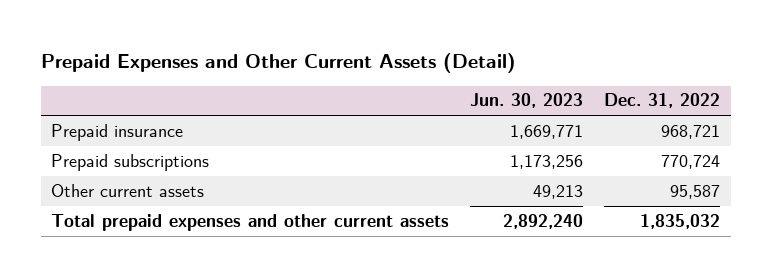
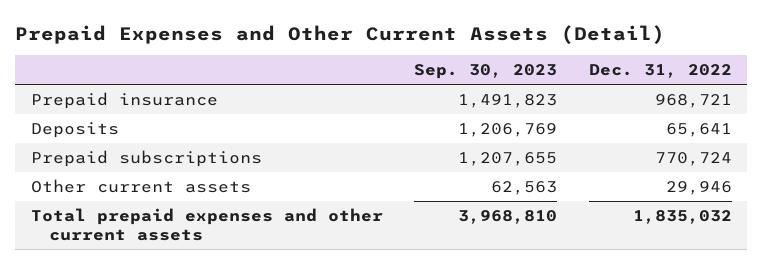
[470,93,584,109] Jun. 30, 2023 -> none
none -> [414,64,558,80] Sep. 30, 2023
none -> [30,121,119,138] Deposits
[670,184,721,199] 95,587 -> [665,180,732,195] 29,946

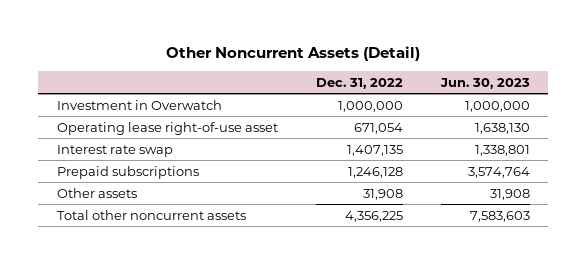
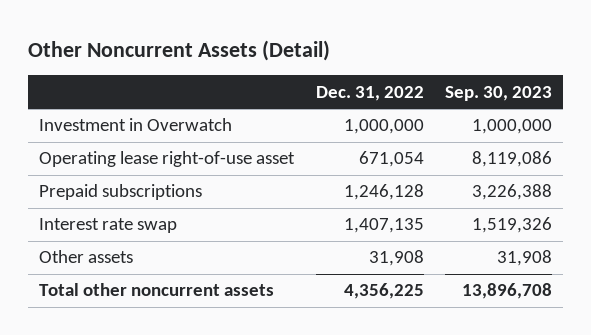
[439,77,530,89] Jun. 30, 2023 -> none
none -> [445,85,553,101] Sep. 30, 2023
[56,144,173,157] Interest rate swap -> [38,218,177,234] Interest rate swap

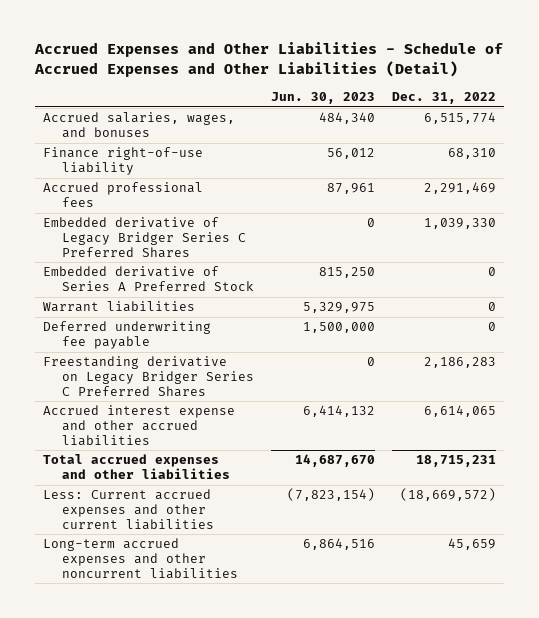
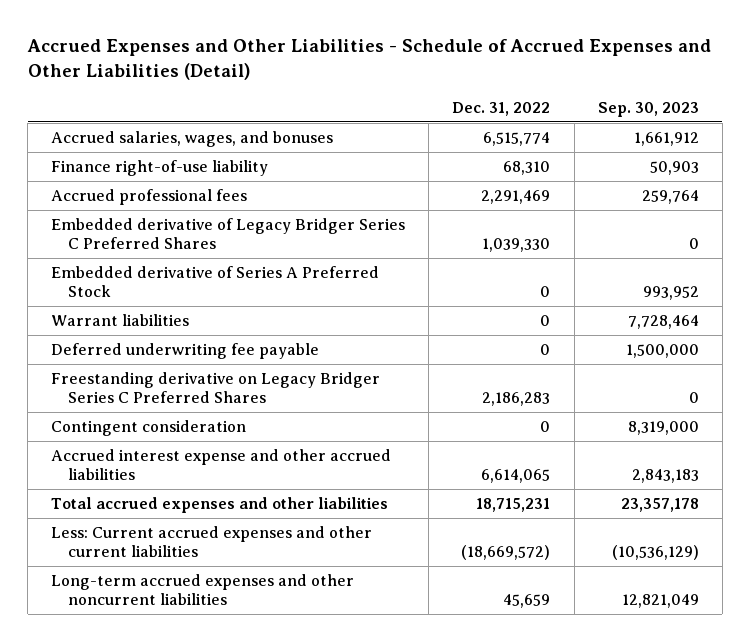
[271,92,376,105] Jun. 30, 2023 -> none
none -> [597,101,699,117] Sep. 30, 2023
none -> [51,419,247,436] Contingent consideration

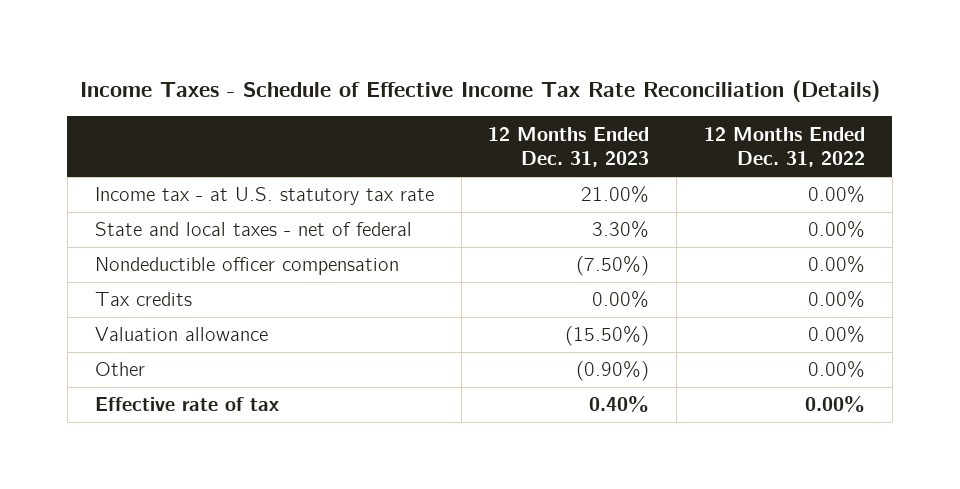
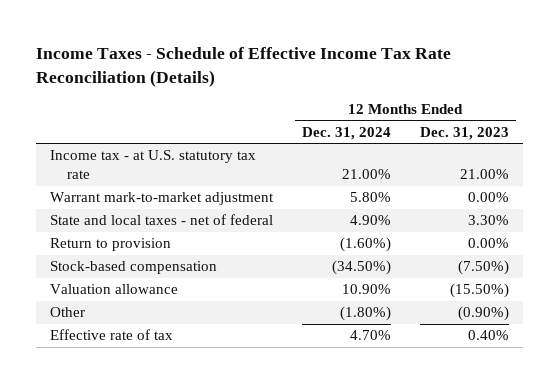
[704,126,866,168] 12 Months Ended Dec. 31, 2022 -> none
none -> [302,127,392,141] Dec. 31, 2024
none -> [50,192,275,206] Warrant mark-to-market adjustment
[94,257,399,276] Nondeductible officer compensation -> none
[94,292,192,307] Tax credits -> none
none -> [50,238,172,252] Return to provision
none -> [50,261,218,275] Stock-based compensation

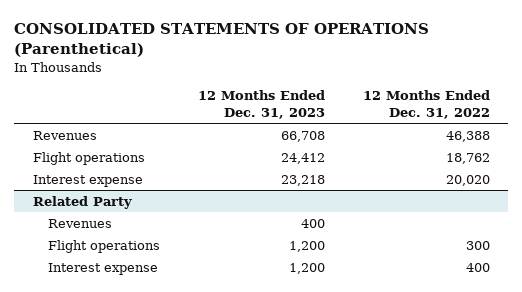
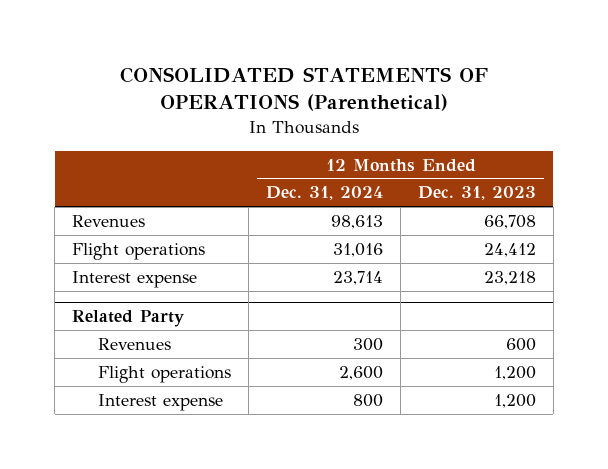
[362,90,490,119] 12 Months Ended Dec. 31, 2022 -> none
none -> [265,186,383,201] Dec. 31, 2024
[300,218,325,228] 400 -> [505,337,536,351] 600

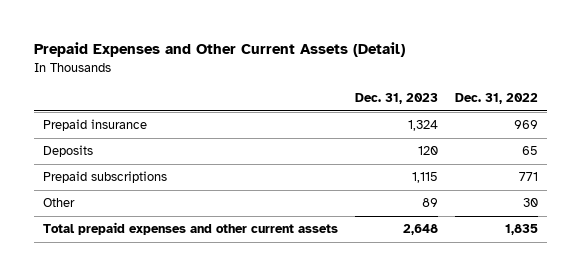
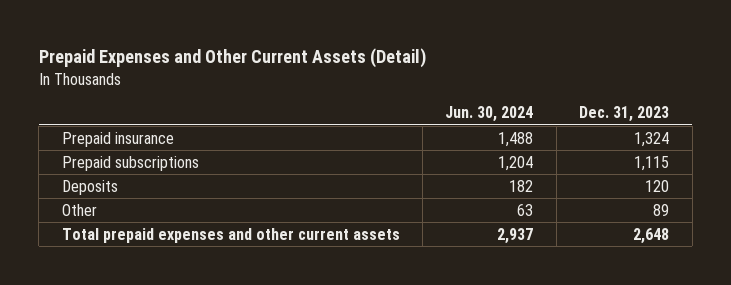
[455,93,539,105] Dec. 31, 2022 -> none
none -> [445,106,534,123] Jun. 30, 2024
[42,145,93,158] Deposits -> [61,179,118,195] Deposits

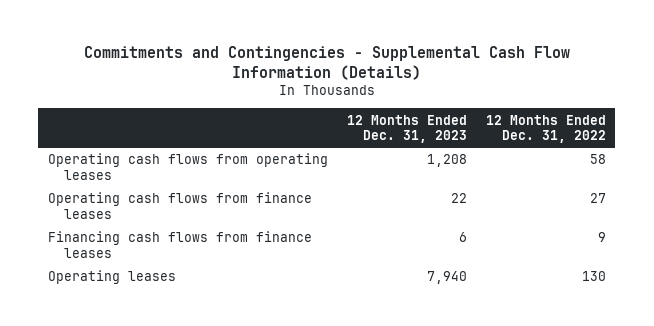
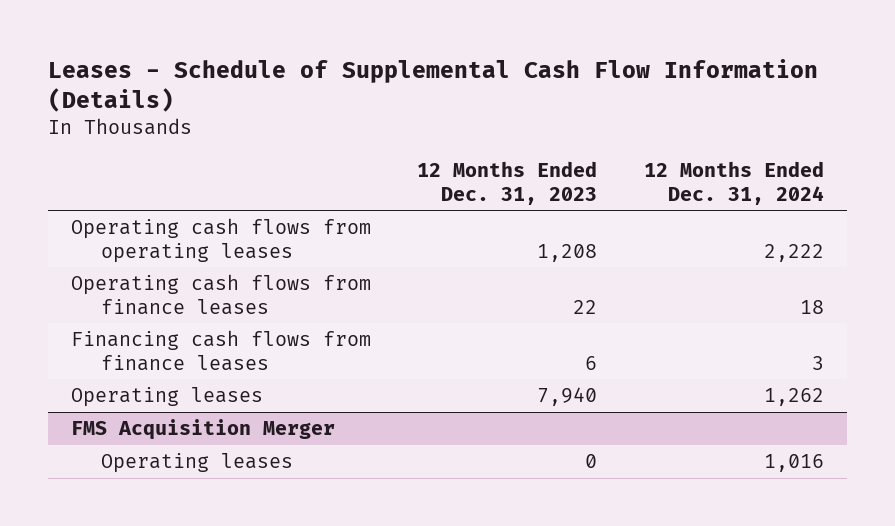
[83,46,570,81] Commitments and Contingencies - Supplemental Cash Flow Information (Details) -> [47,58,818,112] Leases - Schedule of Supplemental Cash Flow Information (Details)
[485,114,606,144] 12 Months Ended Dec. 31, 2022 -> none
none -> [644,161,825,205] 12 Months Ended Dec. 31, 2024
none -> [70,419,335,441] FMS Acquisition Merger
none -> [101,453,294,474] Operating leases

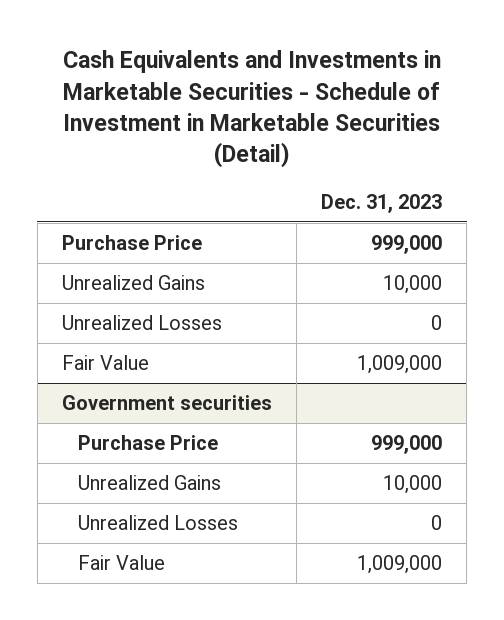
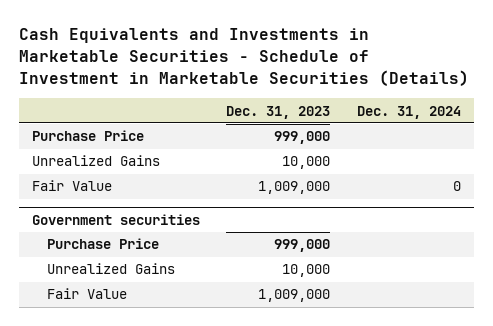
[62,50,441,168] Cash Equivalents and Investments in Marketable Securities - Schedule of Investment in Marketable Securities (Detail) -> [18,28,469,87] Cash Equivalents and Investments in Marketable Securities - Schedule of Investment in Marketable Securities (Details)
none -> [356,105,461,119] Dec. 31, 2024
[61,315,222,331] Unrealized Losses -> none
[78,515,239,531] Unrealized Losses -> none

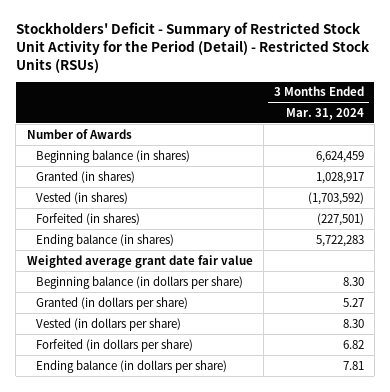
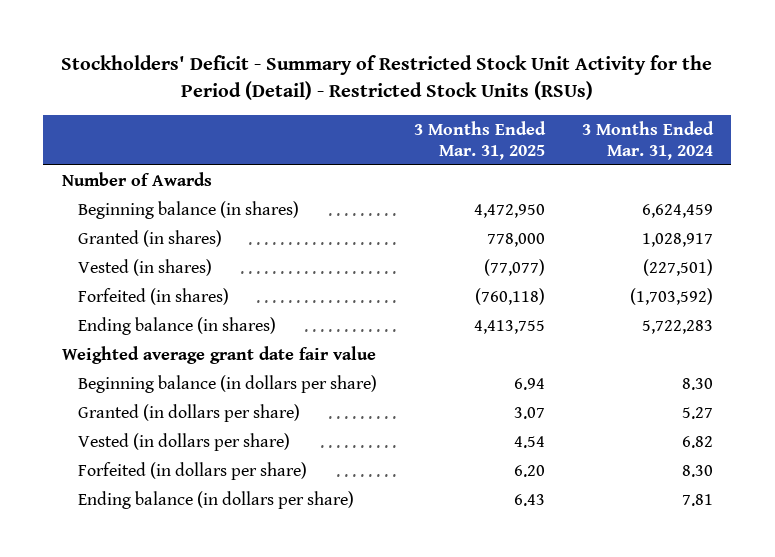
none -> [414,120,547,160] 3 Months Ended Mar. 31, 2025
[307,191,364,205] (1,703,592) -> [643,258,714,276] (227,501)
[316,212,364,226] (227,501) -> [630,287,714,305] (1,703,592)
[342,318,364,328] 8.30 -> [682,435,714,448] 6.82
[342,339,364,349] 6.82 -> [682,464,714,477] 8.30

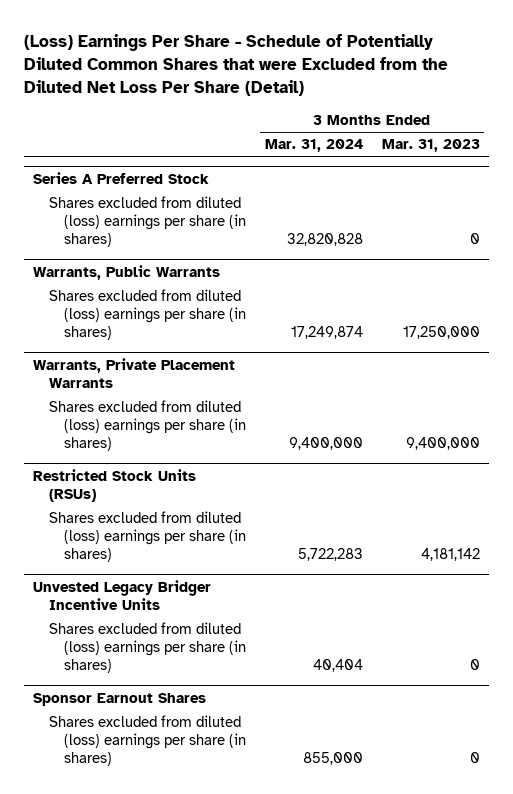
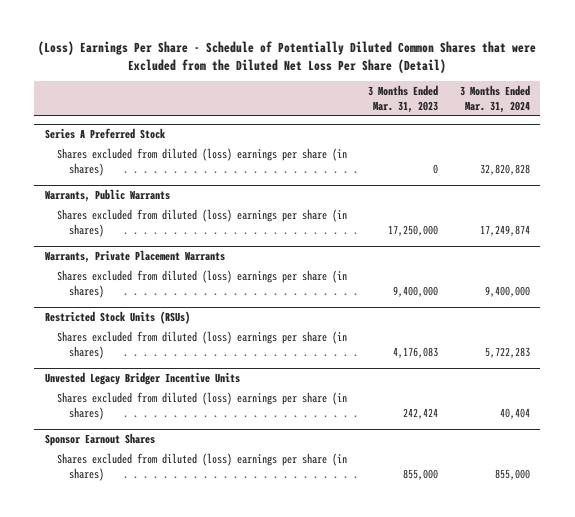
[420,547,480,561] 4,181,142 -> [393,346,439,358] 4,176,083
[469,658,480,670] 0 -> [403,407,439,419] 242,424
[469,751,480,763] 0 -> [403,468,439,480] 855,000

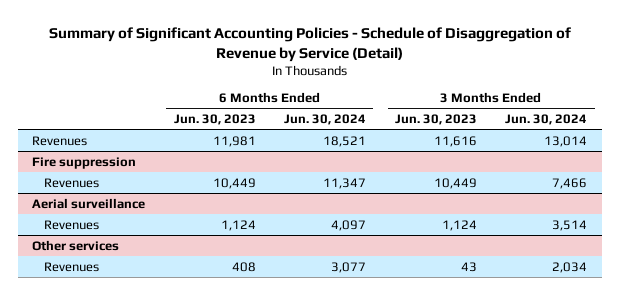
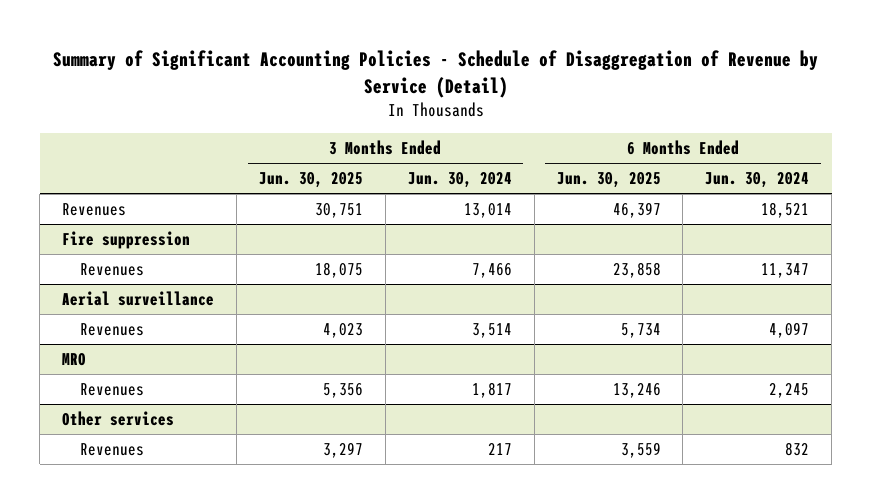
[173,114,256,126] Jun. 30, 2023 -> none
[394,114,477,126] Jun. 30, 2023 -> none
none -> [259,172,364,189] Jun. 30, 2025
none -> [556,172,661,189] Jun. 30, 2025
none -> [62,353,87,367] MRO
none -> [80,383,145,397] Revenues
[331,261,367,273] 3,077 -> [785,442,810,457] 832
[552,261,588,273] 2,034 -> [487,443,512,456] 217

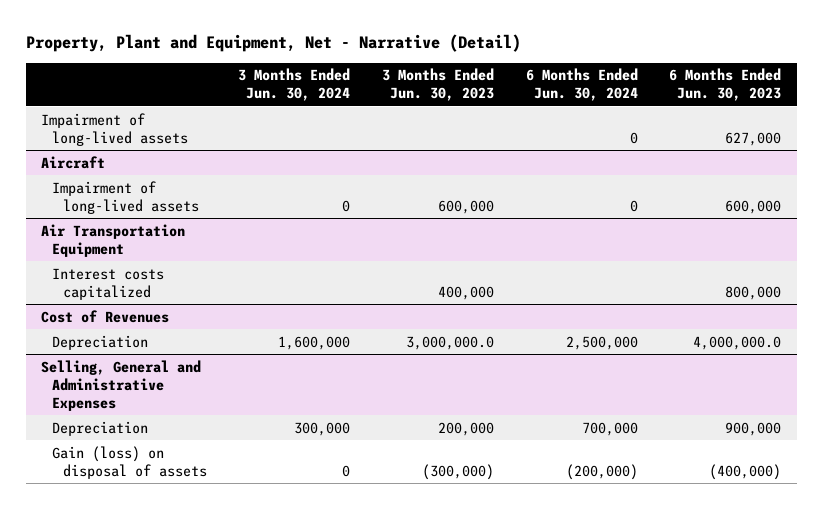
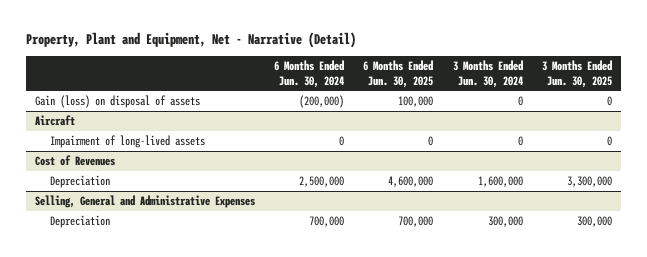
[382,68,495,102] 3 Months Ended Jun. 30, 2023 -> none
[669,68,782,102] 6 Months Ended Jun. 30, 2023 -> none
none -> [363,60,434,88] 6 Months Ended Jun. 30, 2025
none -> [541,60,612,88] 3 Months Ended Jun. 30, 2025
[41,112,189,146] Impairment of long-lived assets -> none
none -> [35,95,201,109] Gain (loss) on disposal of assets
[41,223,186,257] Air Transportation Equipment -> none
[52,267,165,300] Interest costs capitalized -> none
[52,445,207,479] Gain (loss) on disposal of assets -> none

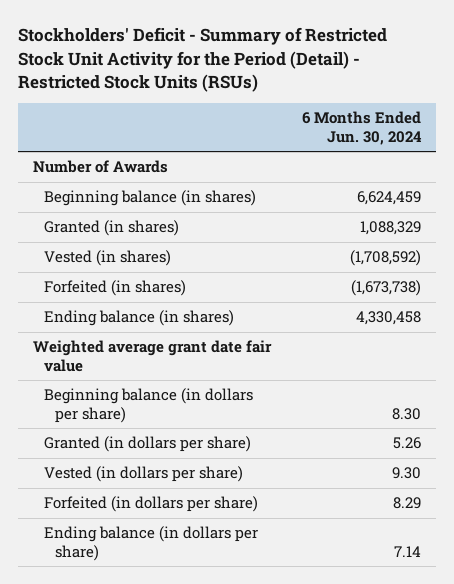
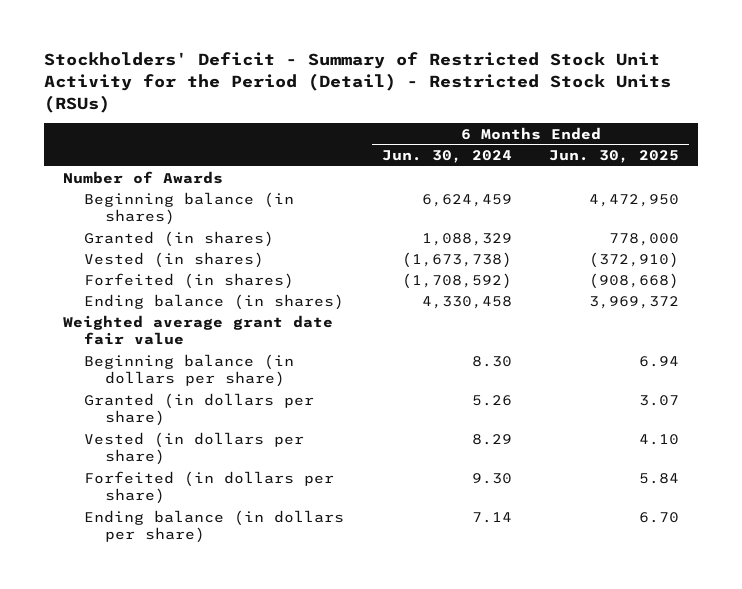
none -> [549,149,680,163] Jun. 30, 2025
[350,250,422,267] (1,708,592) -> [401,251,512,268] (1,673,738)
[351,280,422,297] (1,673,738) -> [401,272,512,289] (1,708,592)
[392,467,422,480] 9.30 -> [471,433,512,445] 8.29
[393,497,422,510] 8.29 -> [471,472,512,484] 9.30

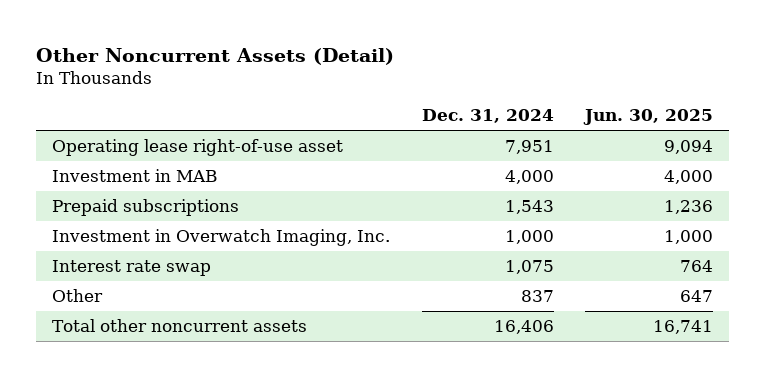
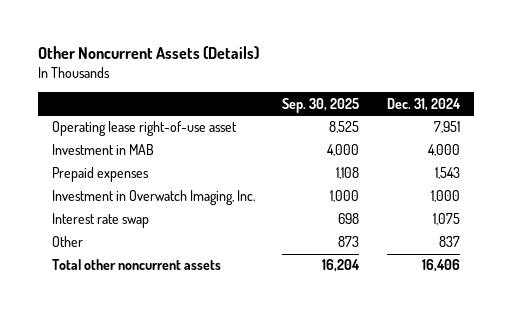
[36,47,395,65] Other Noncurrent Assets (Detail) -> [37,46,259,60] Other Noncurrent Assets (Details)
[583,109,714,126] Jun. 30, 2025 -> none
none -> [282,97,360,113] Sep. 30, 2025
[51,198,239,216] Prepaid subscriptions -> [51,167,149,183] Prepaid expenses

